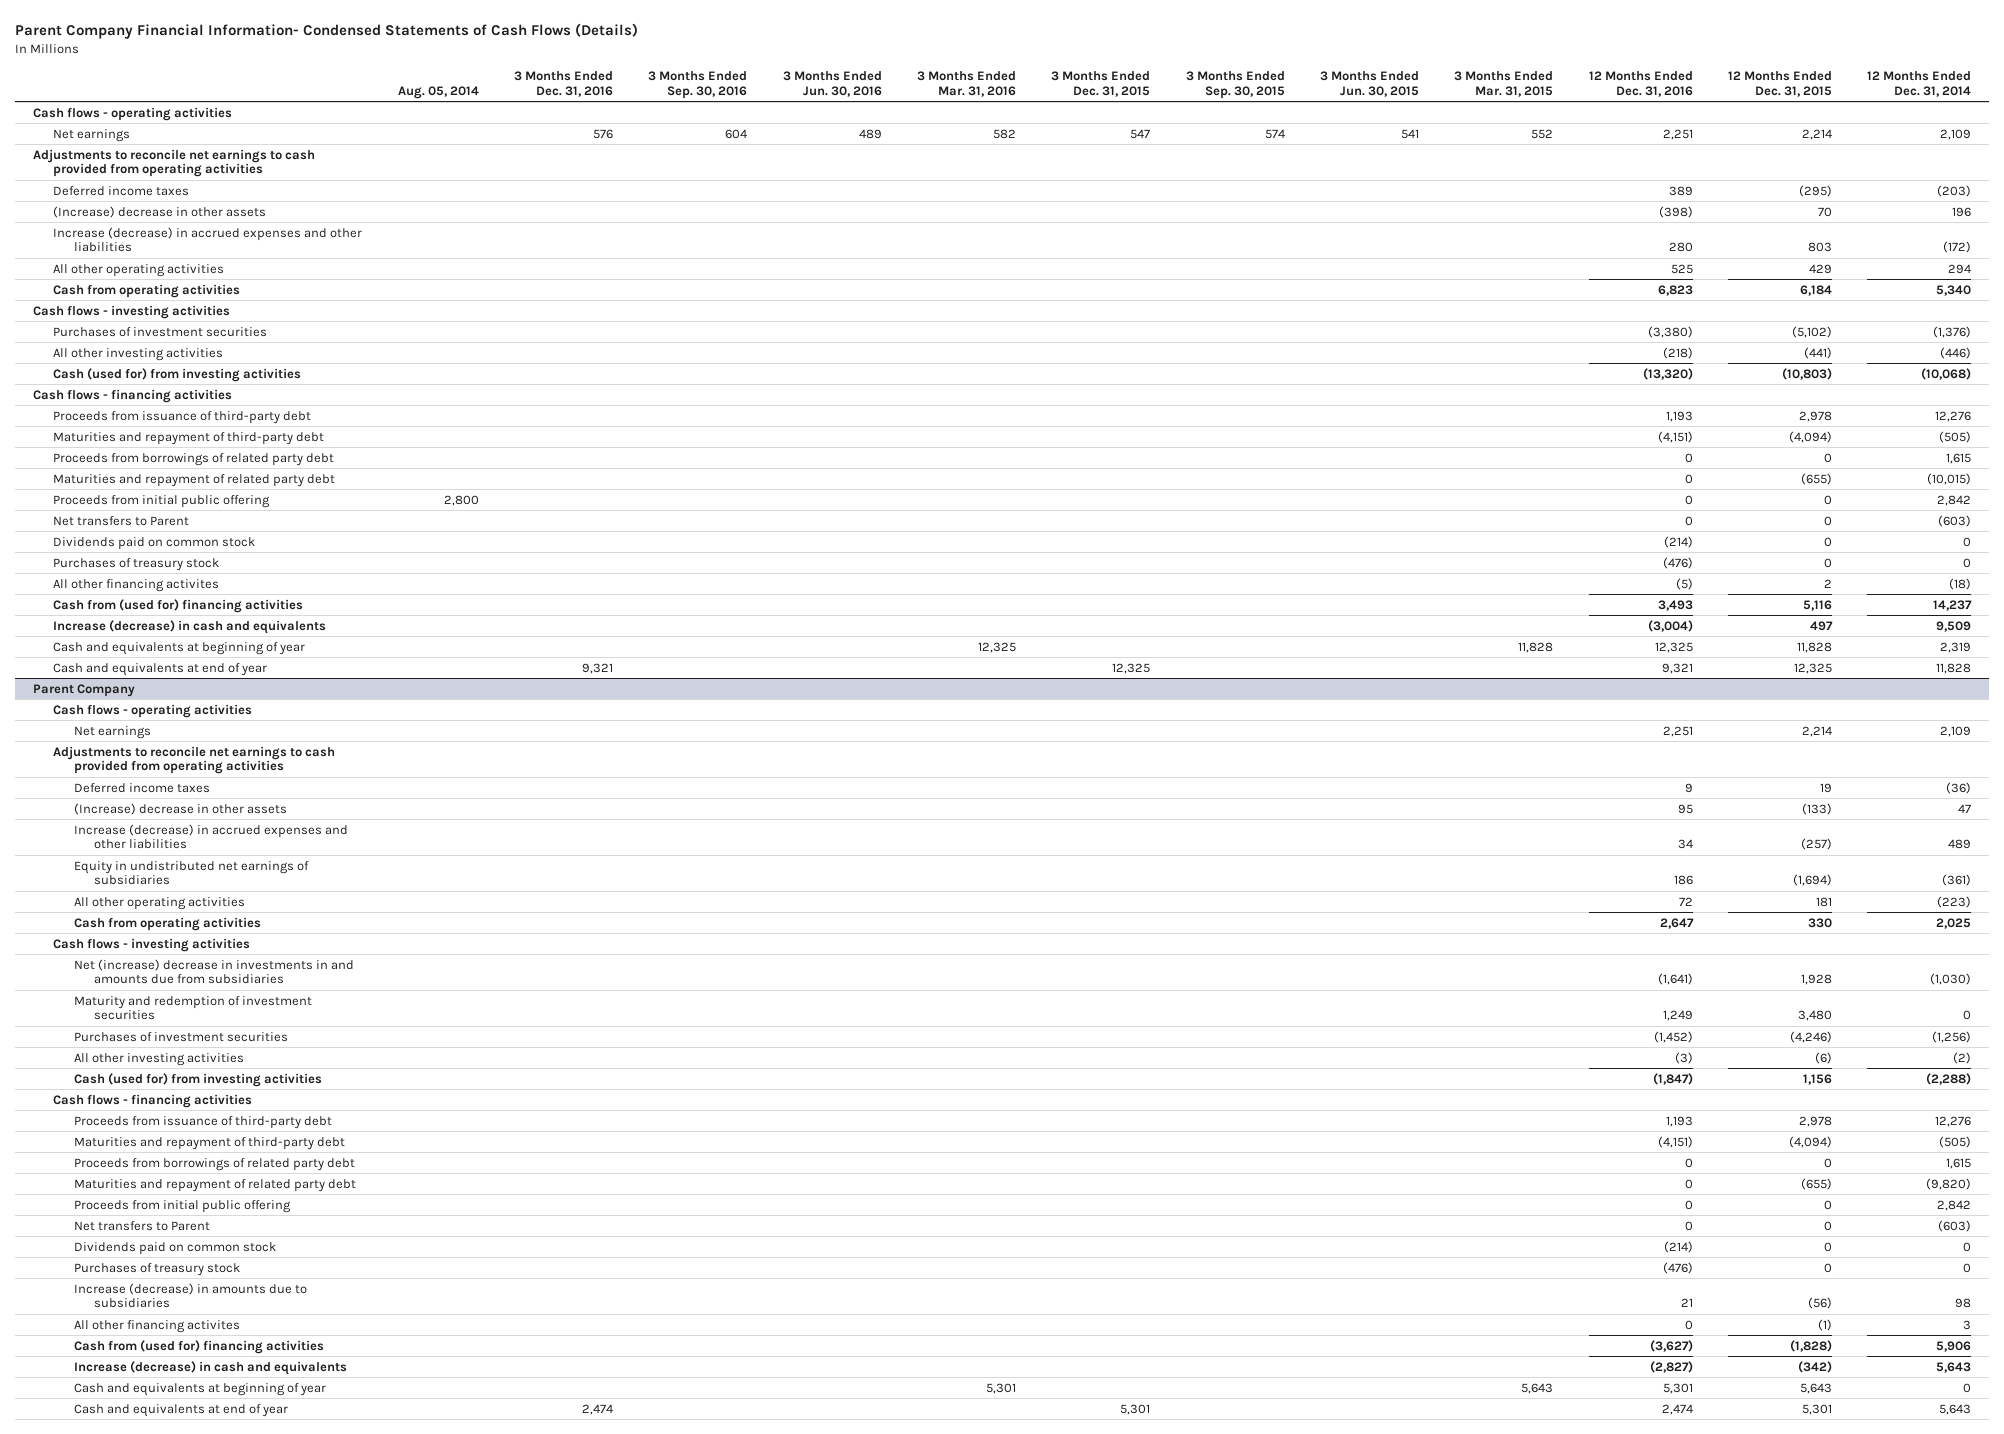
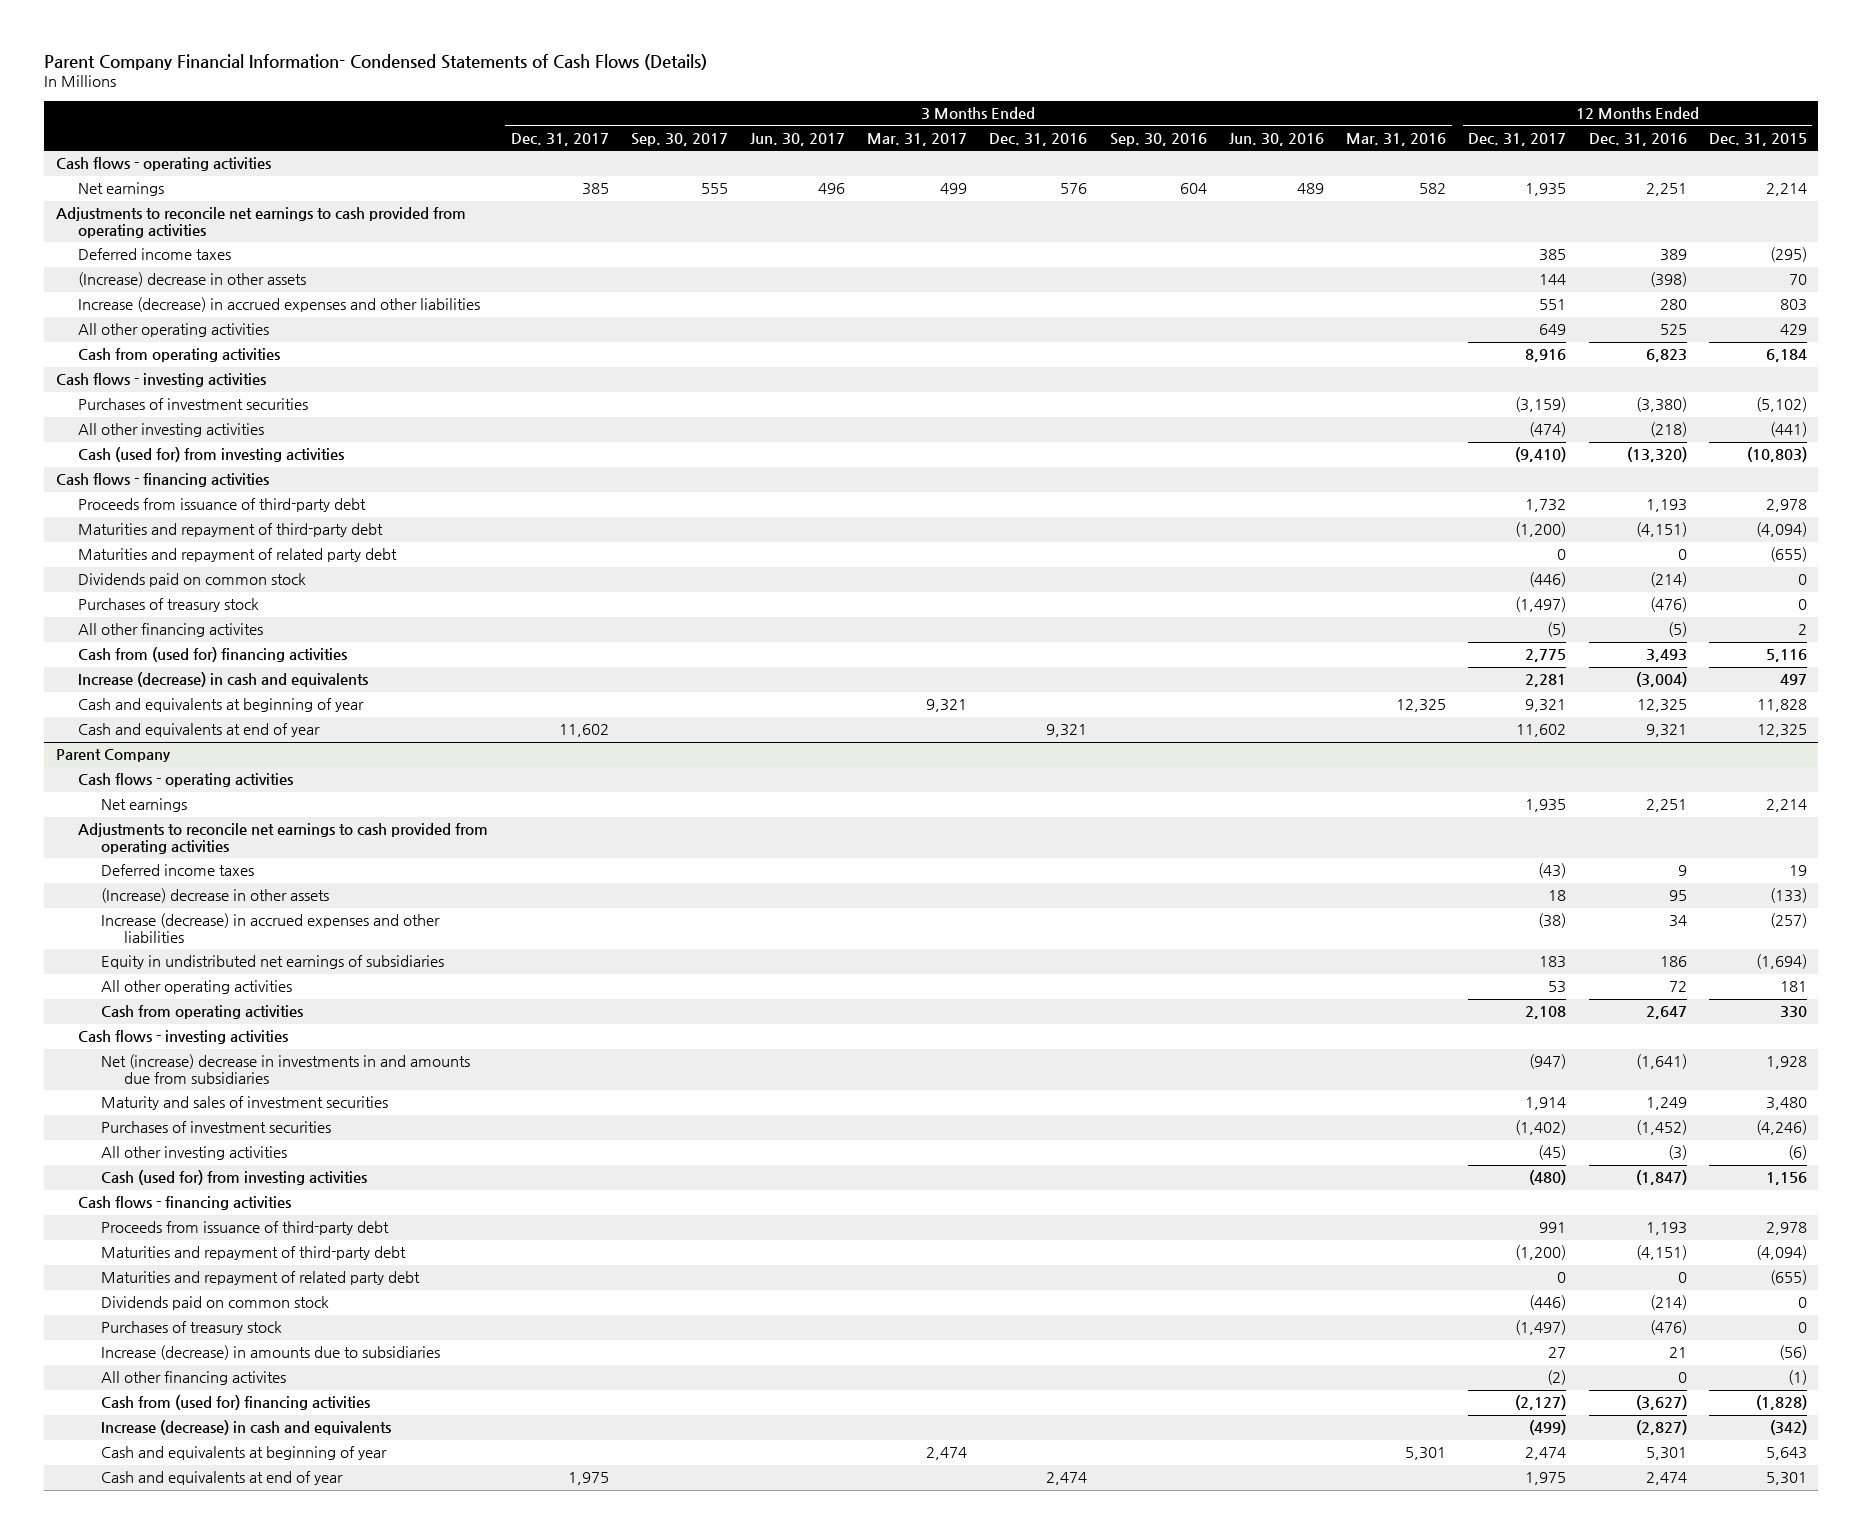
[397,85,479,99] Aug. 05, 2014 -> none
[1051,70,1151,97] 3 Months Ended Dec. 31, 2015 -> none
[1185,70,1285,99] 3 Months Ended Sep. 30, 2015 -> none
[1319,70,1419,97] 3 Months Ended Jun. 30, 2015 -> none
[1454,70,1554,97] 3 Months Ended Mar. 31, 2015 -> none
[1867,70,1972,97] 12 Months Ended Dec. 31, 2014 -> none
none -> [510,132,609,146] Dec. 31, 2017
none -> [630,132,728,146] Sep. 30, 2017
none -> [749,132,845,146] Jun. 30, 2017
none -> [867,132,968,146] Mar. 31, 2017
none -> [1468,132,1567,146] Dec. 31, 2017
[53,452,335,466] Proceeds from borrowings of related party debt -> none
[53,494,271,508] Proceeds from initial public offering -> none
[53,515,190,526] Net transfers to Parent -> none
[73,995,312,1021] Maturity and redemption of investment securities -> [101,1096,389,1111] Maturity and sales of investment securities
[73,1157,355,1171] Proceeds from borrowings of related party debt -> none
[73,1199,291,1213] Proceeds from initial public offering -> none
[73,1220,210,1231] Net transfers to Parent -> none

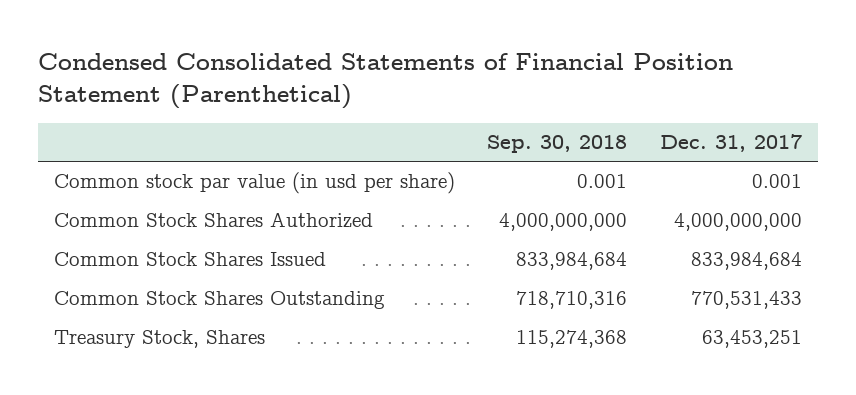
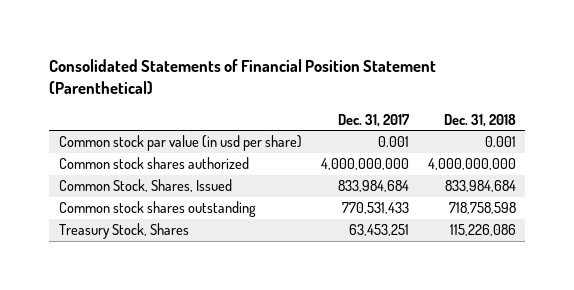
[37,52,733,110] Condensed Consolidated Statements of Financial Position Statement (Parenthetical) -> [49,58,437,94] Consolidated Statements of Financial Position Statement (Parenthetical)
[487,135,628,154] Sep. 30, 2018 -> none
none -> [443,113,516,127] Dec. 31, 2018
[53,212,373,229] Common Stock Shares Authorized -> [58,157,249,170] Common stock shares authorized
[53,252,326,267] Common Stock Shares Issued -> [58,179,232,193] Common Stock, Shares, Issued
[53,291,385,310] Common Stock Shares Outstanding -> [58,201,256,218] Common stock shares outstanding

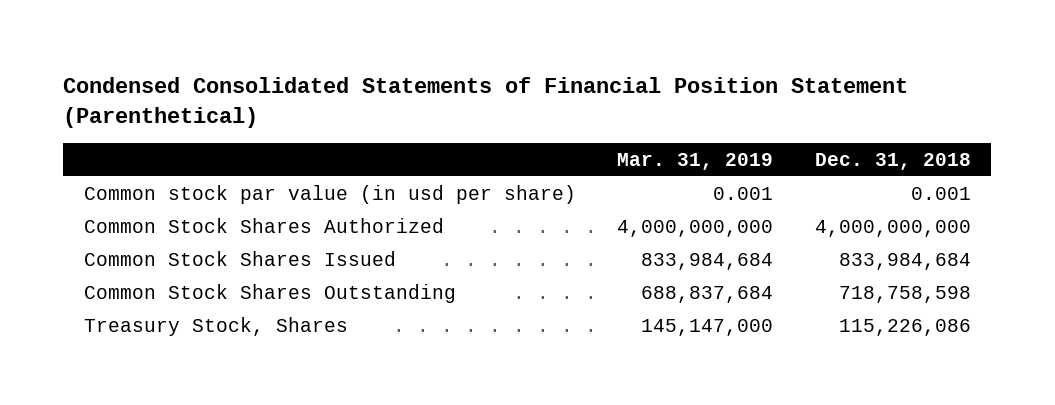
[49,58,437,94] Consolidated Statements of Financial Position Statement (Parenthetical) -> [63,77,909,129] Condensed Consolidated Statements of Financial Position Statement (Parenthetical)
[337,113,410,127] Dec. 31, 2017 -> none
none -> [617,152,774,170] Mar. 31, 2019
[58,157,249,170] Common stock shares authorized -> [83,217,444,233] Common Stock Shares Authorized
[58,179,232,193] Common Stock, Shares, Issued -> [83,250,396,266] Common Stock Shares Issued
[58,201,256,218] Common stock shares outstanding -> [83,283,456,303] Common Stock Shares Outstanding

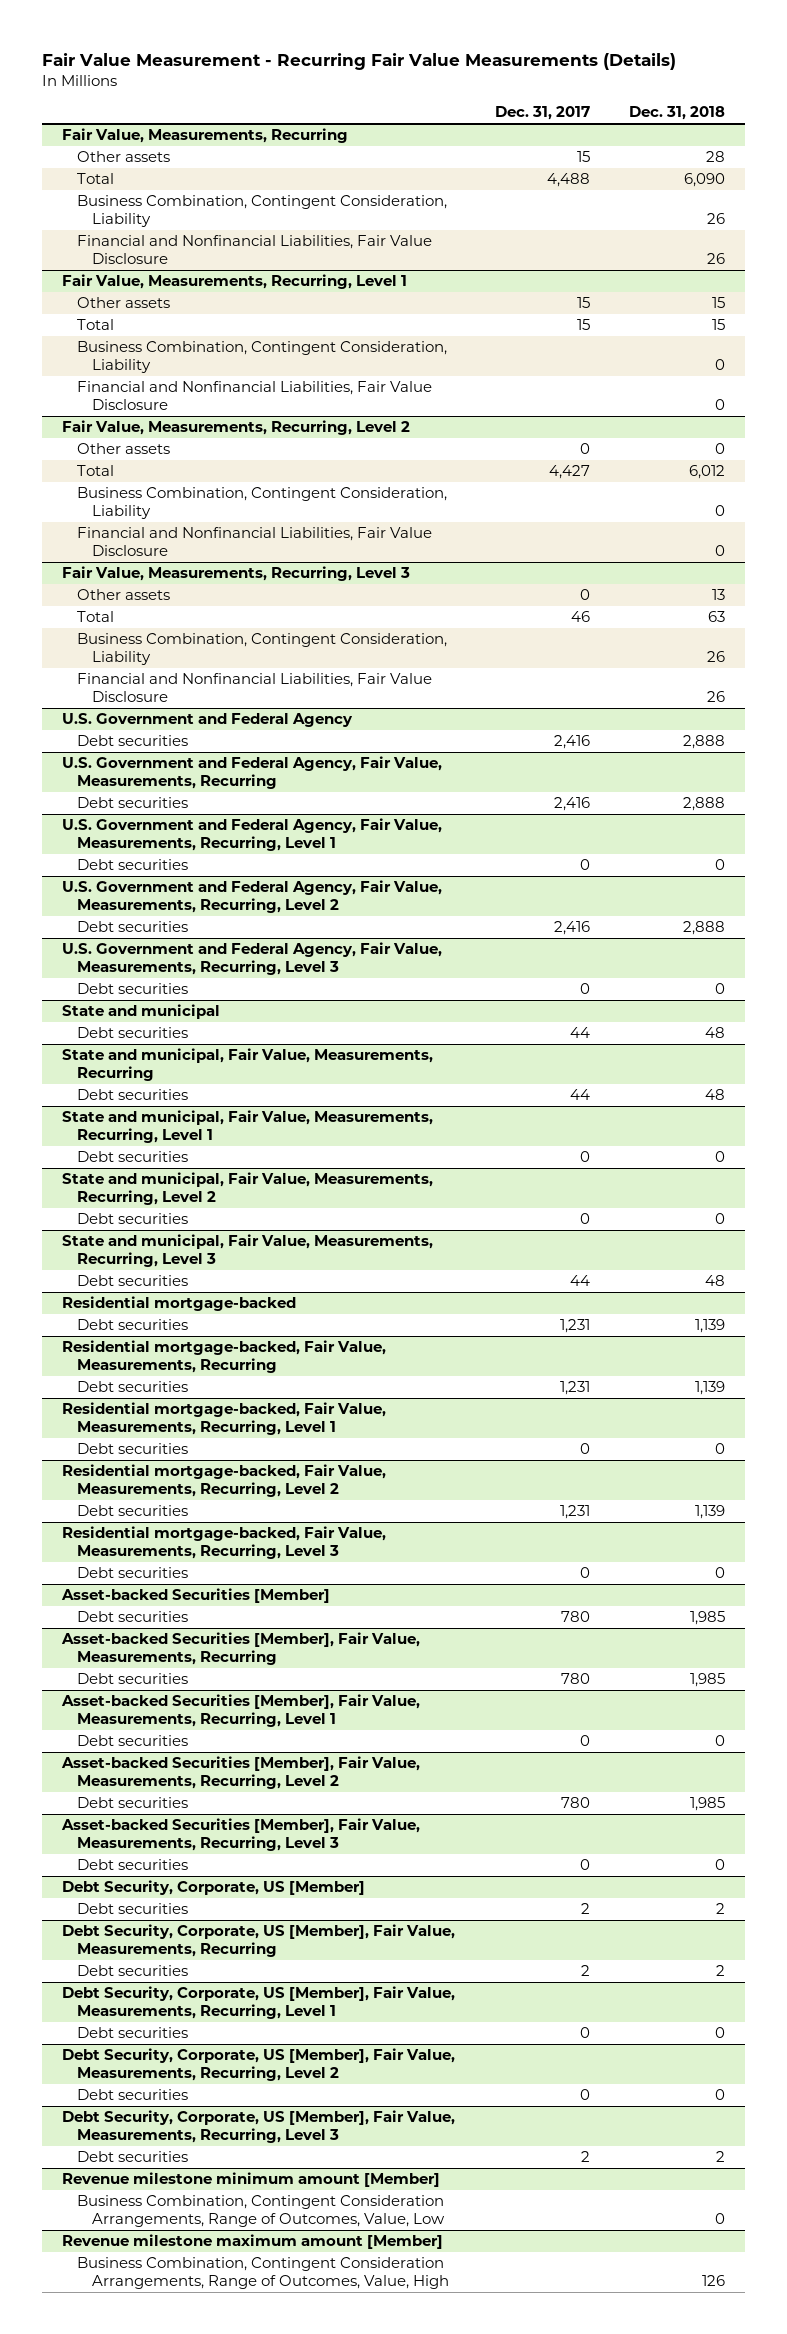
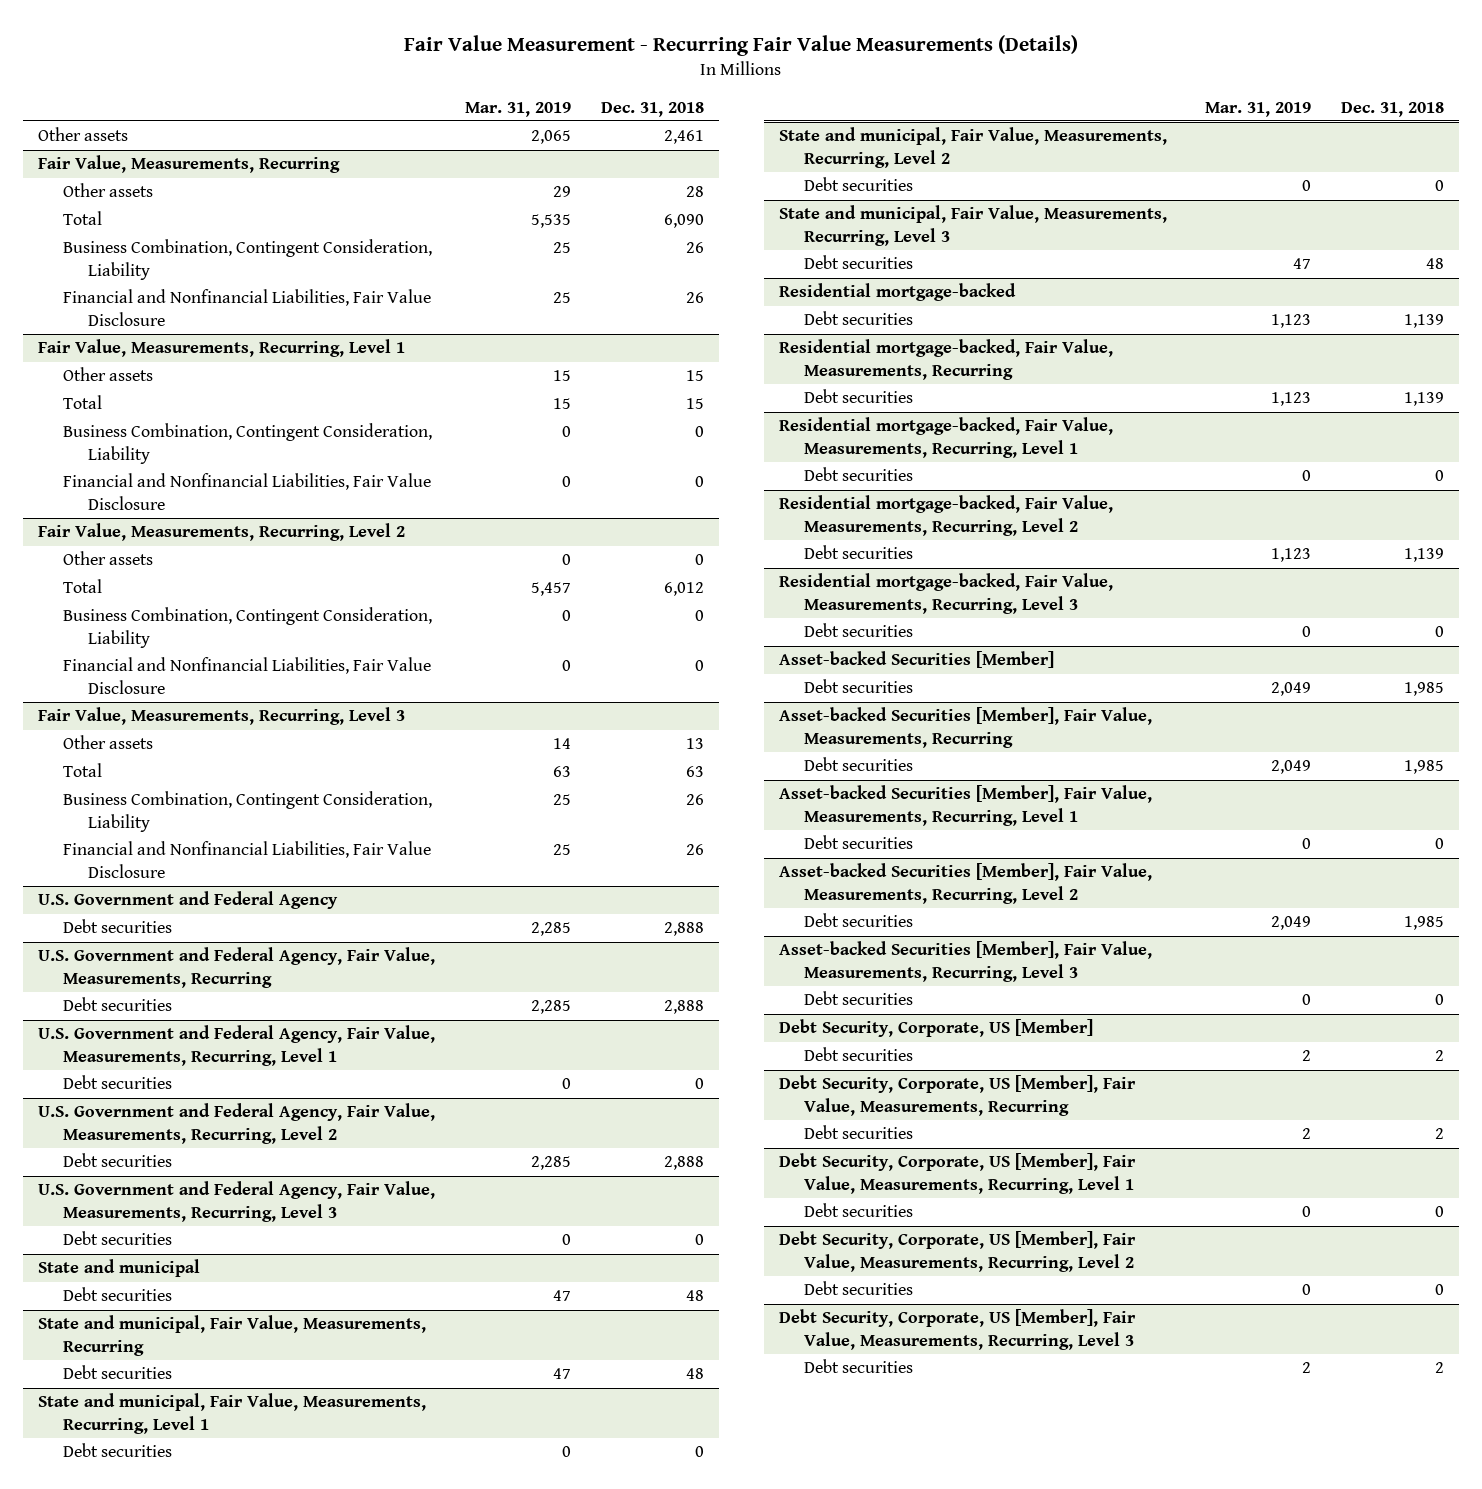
[494,106,590,121] Dec. 31, 2017 -> none
none -> [464,101,571,117] Mar. 31, 2019
none -> [37,127,128,142] Other assets
[62,2172,441,2188] Revenue milestone minimum amount [Member] -> none
[77,2195,446,2228] Business Combination, Contingent Consideration Arrangements, Range of Outcomes, Value, Low -> none
[62,2234,444,2250] Revenue milestone maximum amount [Member] -> none
[77,2257,450,2290] Business Combination, Contingent Consideration Arrangements, Range of Outcomes, Value, High -> none

